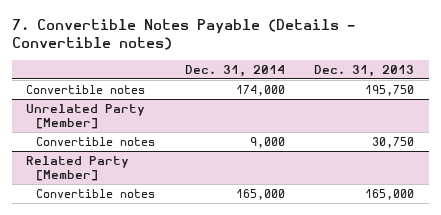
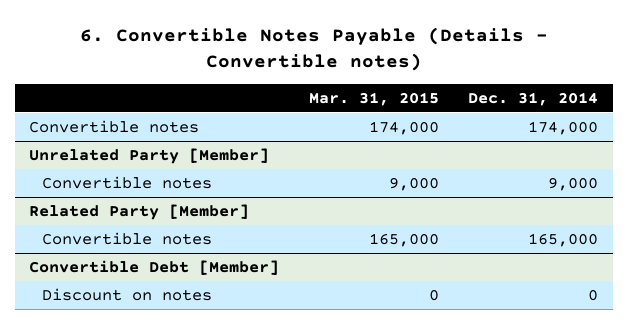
[11,18,355,51] 7. Convertible Notes Payable (Details - Convertible notes) -> [79,27,548,72] 6. Convertible Notes Payable (Details - Convertible notes)
[314,64,415,77] Dec. 31, 2013 -> none
none -> [308,91,439,106] Mar. 31, 2015
none -> [29,259,280,275] Convertible Debt [Member]
none -> [41,287,212,301] Discount on notes

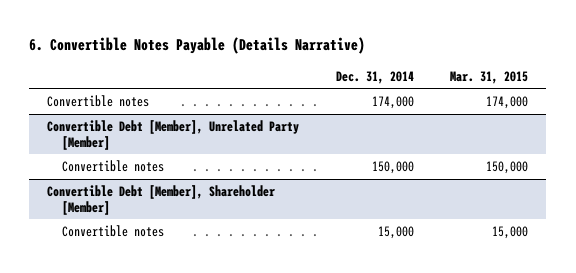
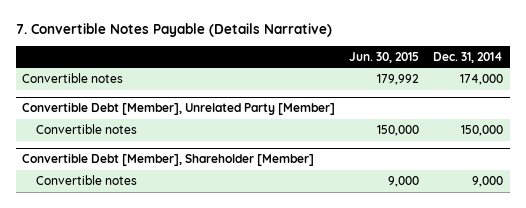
[29,37,366,55] 6. Convertible Notes Payable (Details Narrative) -> [15,22,332,37] 7. Convertible Notes Payable (Details Narrative)
[450,70,529,84] Mar. 31, 2015 -> none
none -> [349,51,420,63] Jun. 30, 2015
[377,226,414,240] 15,000 -> [472,175,504,187] 9,000

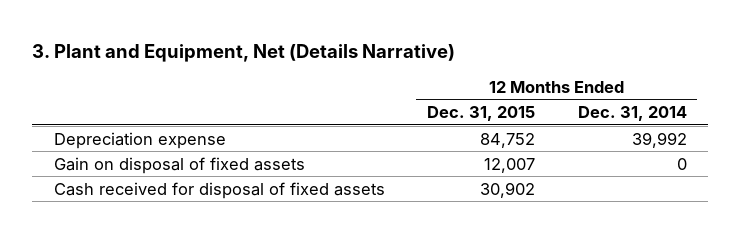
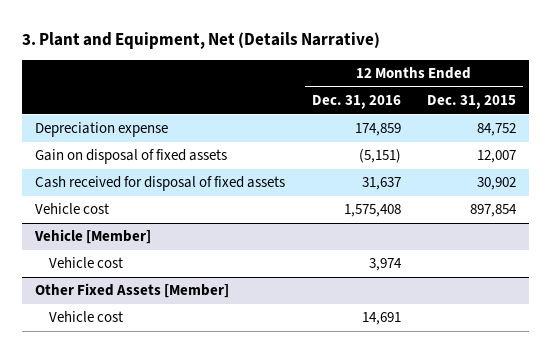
[577,105,687,121] Dec. 31, 2014 -> none
none -> [311,95,401,110] Dec. 31, 2016
none -> [35,203,110,215] Vehicle cost
none -> [34,229,152,245] Vehicle [Member]
none -> [49,257,124,269] Vehicle cost
none -> [35,283,230,299] Other Fixed Assets [Member]
none -> [49,311,124,323] Vehicle cost

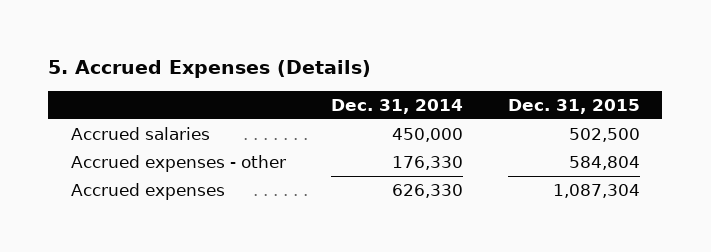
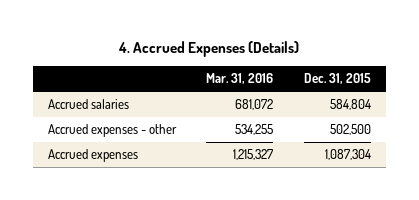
[48,60,372,79] 5. Accrued Expenses (Details) -> [118,40,300,57] 4. Accrued Expenses (Details)
[330,98,463,114] Dec. 31, 2014 -> none
none -> [206,73,274,85] Mar. 31, 2016
[568,127,640,142] 502,500 -> [329,99,371,111] 584,804
[568,155,640,170] 584,804 -> [329,124,371,136] 502,500

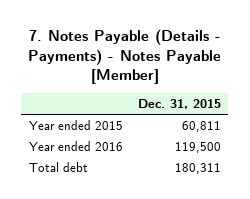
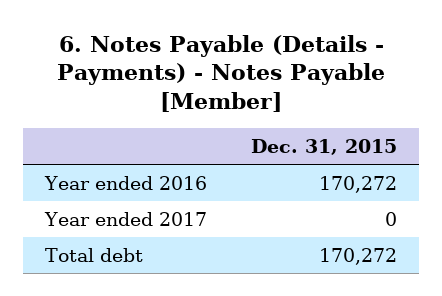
[27,29,221,85] 7. Notes Payable (Details - Payments) - Notes Payable [Member] -> [57,34,386,113] 6. Notes Payable (Details - Payments) - Notes Payable [Member]
[28,120,123,131] Year ended 2015 -> [44,175,208,190] Year ended 2016
[181,121,221,133] 60,811 -> [319,175,398,193] 170,272
[28,141,123,152] Year ended 2016 -> [44,211,208,226] Year ended 2017
[174,142,221,154] 119,500 -> [385,211,398,226] 0
[174,163,221,175] 180,311 -> [319,247,398,265] 170,272

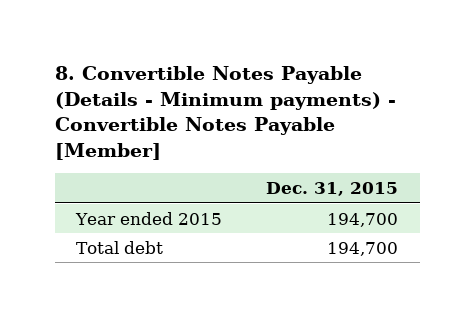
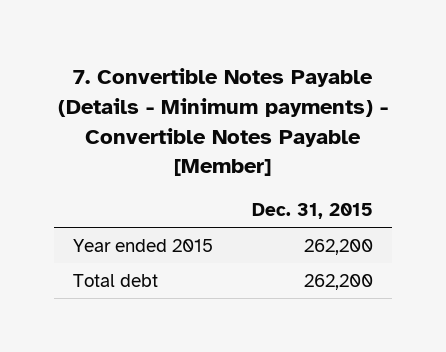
[54,66,396,160] 8. Convertible Notes Payable (Details - Minimum payments) - Convertible Notes Payable [Member] -> [58,67,389,177] 7. Convertible Notes Payable (Details - Minimum payments) - Convertible Notes Payable [Member]
[326,212,398,227] 194,700 -> [303,238,373,255] 262,200
[326,241,398,256] 194,700 -> [303,273,373,290] 262,200

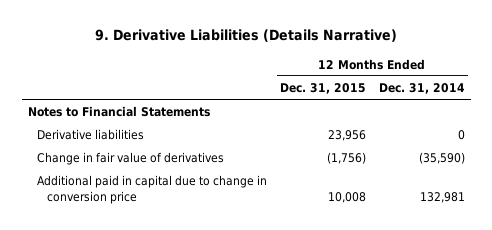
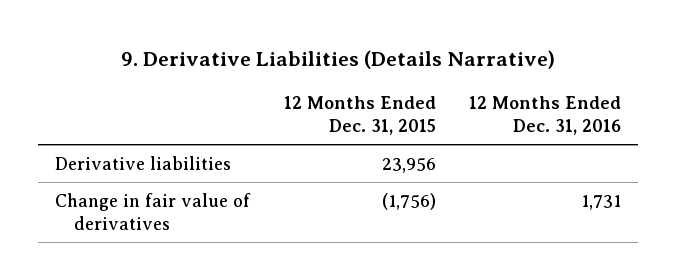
[378,82,465,94] Dec. 31, 2014 -> none
none -> [469,96,622,136] 12 Months Ended Dec. 31, 2016
[27,106,210,118] Notes to Financial Statements -> none
[37,175,268,204] Additional paid in capital due to change in conversion price -> none

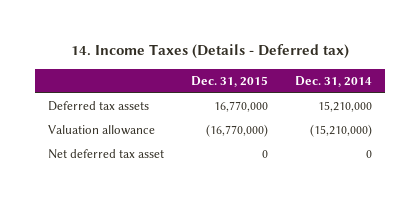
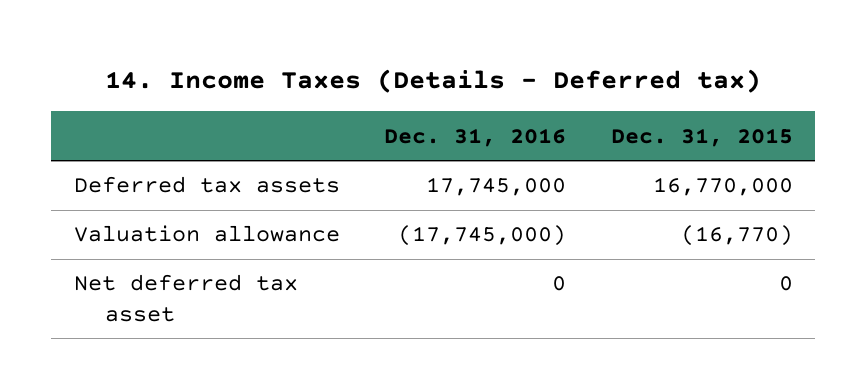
[294,75,372,87] Dec. 31, 2014 -> none
none -> [384,127,567,147] Dec. 31, 2016
[205,124,268,138] (16,770,000) -> [680,225,793,247] (16,770)

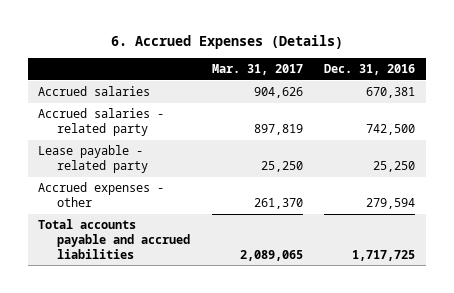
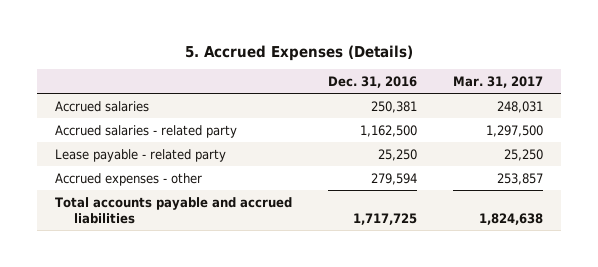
[110,34,343,49] 6. Accrued Expenses (Details) -> [184,44,413,61] 5. Accrued Expenses (Details)
[253,87,303,99] 904,626 -> [496,100,543,113] 248,031
[366,87,416,99] 670,381 -> [370,100,417,113] 250,381
[253,123,303,135] 897,819 -> [485,124,543,137] 1,297,500
[366,123,416,135] 742,500 -> [359,124,417,137] 1,162,500
[253,197,303,209] 261,370 -> [496,172,543,185] 253,857
[239,249,303,261] 2,089,065 -> [478,212,543,225] 1,824,638

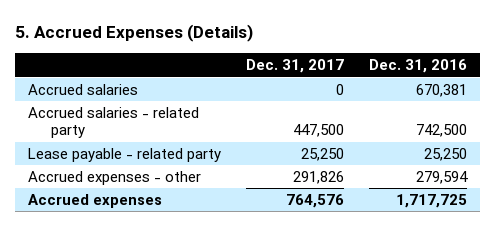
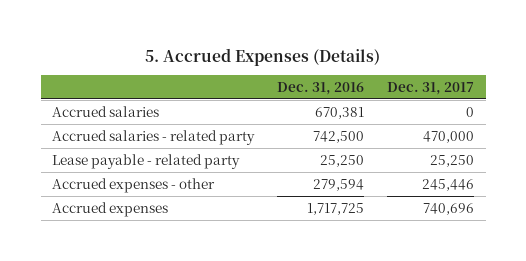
[293,124,345,138] 447,500 -> [423,130,475,143] 470,000
[293,170,345,184] 291,826 -> [422,178,475,191] 245,446
[286,193,345,208] 764,576 -> [423,202,475,215] 740,696

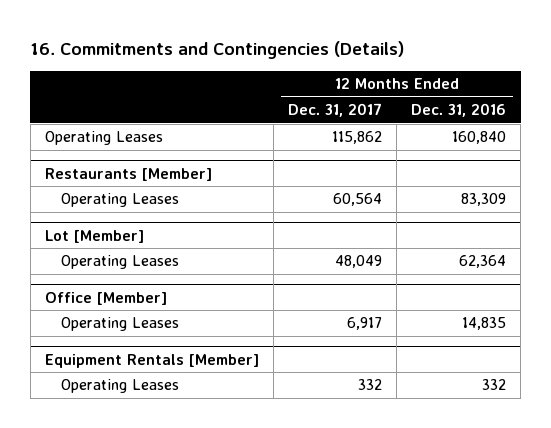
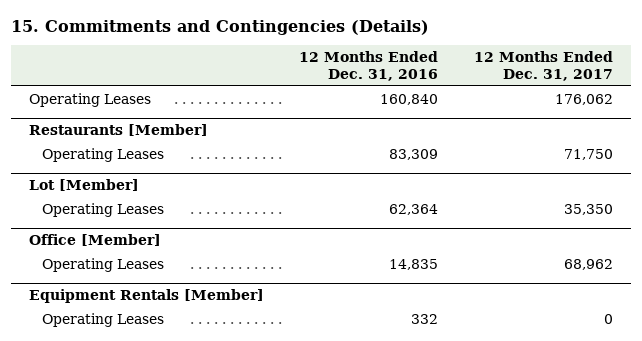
[30,40,405,59] 16. Commitments and Contingencies (Details) -> [11,19,430,35] 15. Commitments and Contingencies (Details)
[331,131,382,145] 115,862 -> [554,93,613,105] 176,062
[332,193,382,207] 60,564 -> [563,148,613,160] 71,750
[334,255,382,269] 48,049 -> [563,203,613,215] 35,350
[346,317,382,331] 6,917 -> [563,258,613,270] 68,962
[357,379,382,391] 332 -> [603,313,613,324] 0

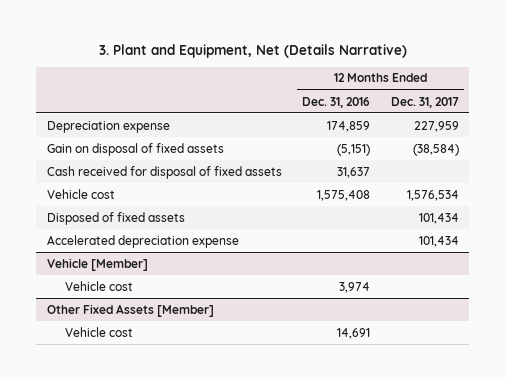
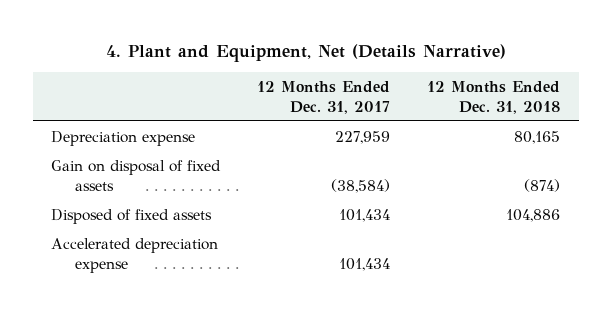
[98,43,407,58] 3. Plant and Equipment, Net (Details Narrative) -> [105,43,506,62] 4. Plant and Equipment, Net (Details Narrative)
[302,96,371,108] Dec. 31, 2016 -> none
none -> [427,80,561,114] 12 Months Ended Dec. 31, 2018
[46,165,282,179] Cash received for disposal of fixed assets -> none
[46,188,115,199] Vehicle cost -> none
[46,257,148,271] Vehicle [Member] -> none
[64,280,133,291] Vehicle cost -> none
[46,303,214,317] Other Fixed Assets [Member] -> none
[64,326,133,337] Vehicle cost -> none

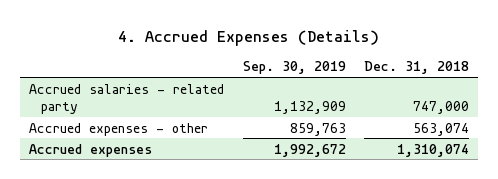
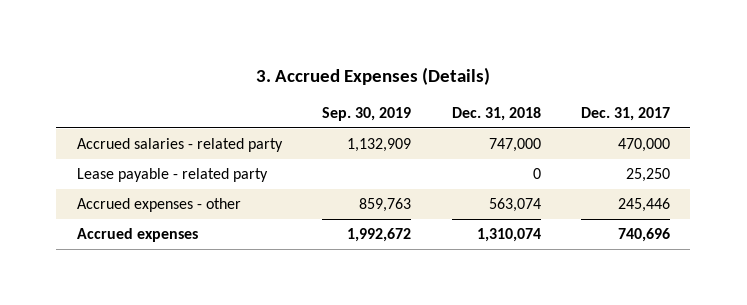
[118,29,380,46] 4. Accrued Expenses (Details) -> [256,66,491,85] 3. Accrued Expenses (Details)
none -> [581,106,671,121] Dec. 31, 2017
none -> [76,168,268,183] Lease payable - related party

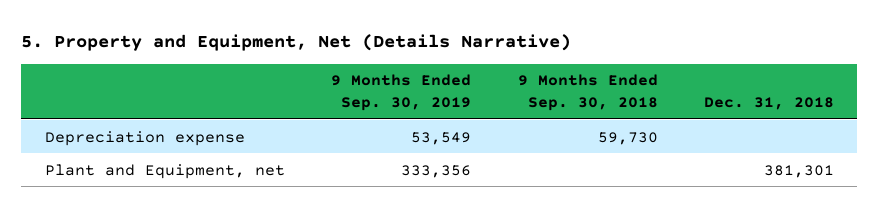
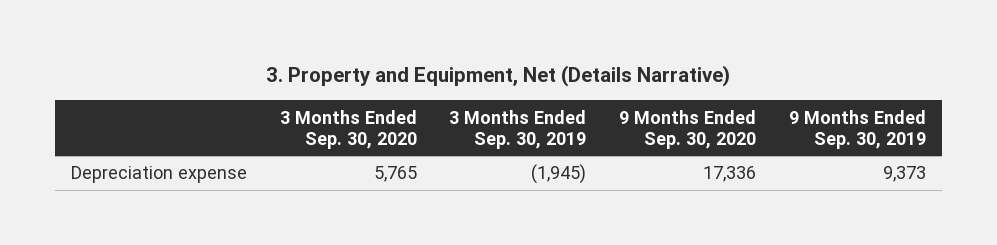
[21,34,572,52] 5. Property and Equipment, Net (Details Narrative) -> [266,65,731,88] 3. Property and Equipment, Net (Details Narrative)
[517,74,658,111] 9 Months Ended Sep. 30, 2018 -> none
[704,96,835,110] Dec. 31, 2018 -> none
none -> [279,109,417,149] 3 Months Ended Sep. 30, 2020
none -> [449,109,587,149] 3 Months Ended Sep. 30, 2019
none -> [618,109,756,149] 9 Months Ended Sep. 30, 2020
[44,163,285,179] Plant and Equipment, net -> none
[411,131,472,145] 53,549 -> [882,166,926,183] 9,373

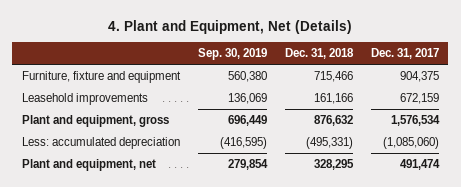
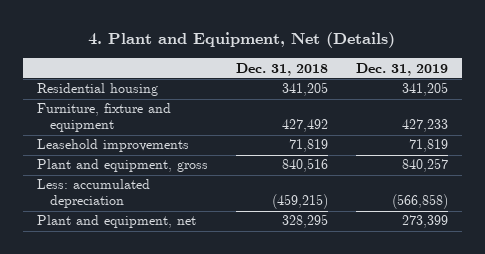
[197,48,267,61] Sep. 30, 2019 -> none
[371,48,440,60] Dec. 31, 2017 -> none
none -> [355,62,448,76] Dec. 31, 2019
none -> [37,83,159,97] Residential housing
[313,71,353,83] 715,466 -> [281,119,328,133] 427,492
[313,93,353,105] 161,166 -> [288,139,328,153] 71,819
[313,115,353,127] 876,632 -> [281,158,328,173] 840,516
[305,137,353,150] (495,331) -> [271,194,328,210] (459,215)

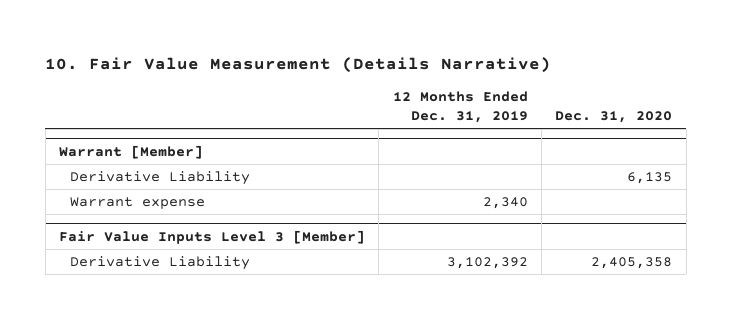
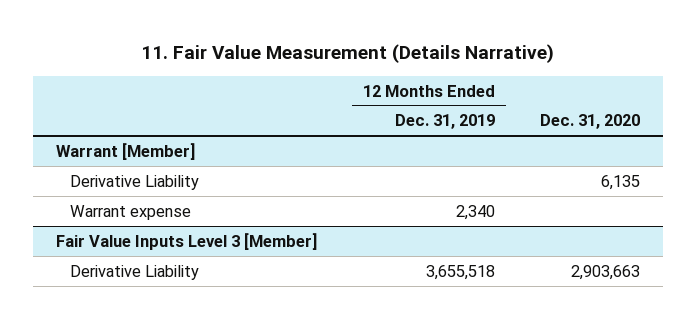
[45,56,552,73] 10. Fair Value Measurement (Details Narrative) -> [140,44,554,64] 11. Fair Value Measurement (Details Narrative)
[446,257,528,270] 3,102,392 -> [425,264,495,280] 3,655,518
[591,257,673,270] 2,405,358 -> [570,264,640,280] 2,903,663

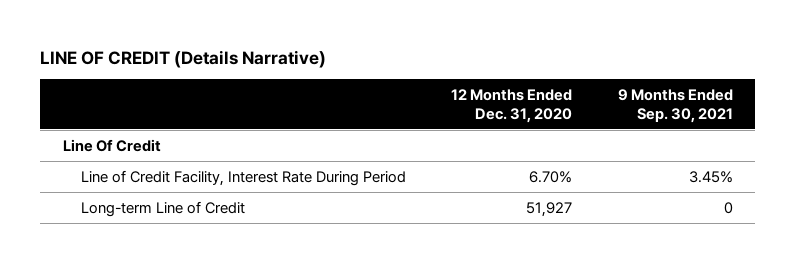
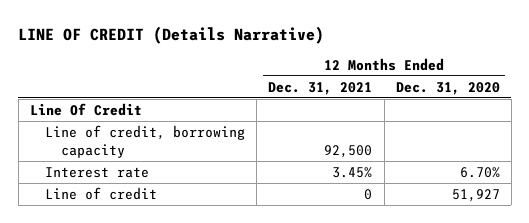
[617,88,733,123] 9 Months Ended Sep. 30, 2021 -> none
none -> [268,81,373,95] Dec. 31, 2021
none -> [45,124,246,158] Line of credit, borrowing capacity
[81,169,407,186] Line of Credit Facility, Interest Rate During Period -> [45,166,150,178] Interest rate
[81,200,246,217] Long-term Line of Credit -> [45,186,158,200] Line of credit

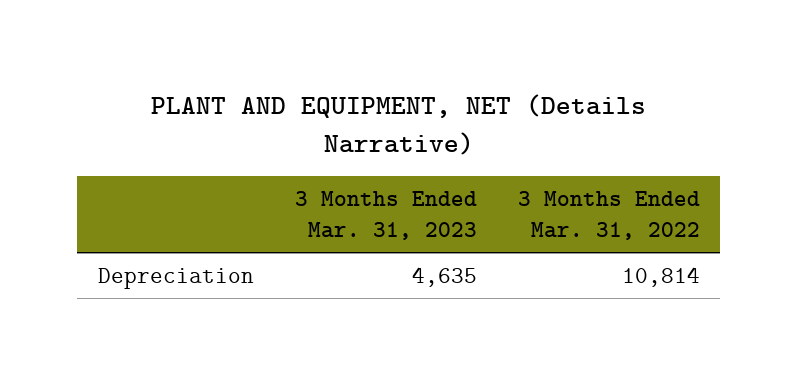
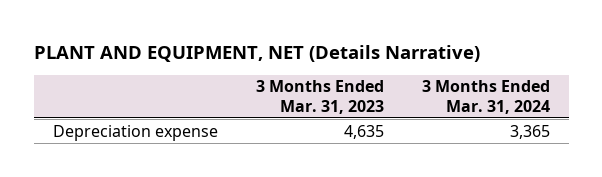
[517,191,700,241] 3 Months Ended Mar. 31, 2022 -> none
none -> [421,80,550,114] 3 Months Ended Mar. 31, 2024
[97,268,254,290] Depreciation -> [52,124,218,141] Depreciation expense

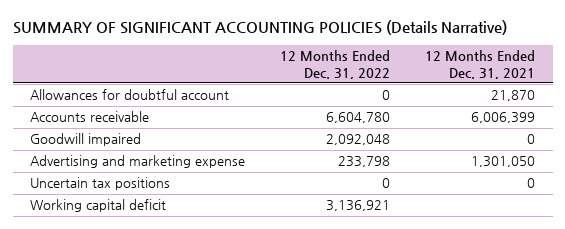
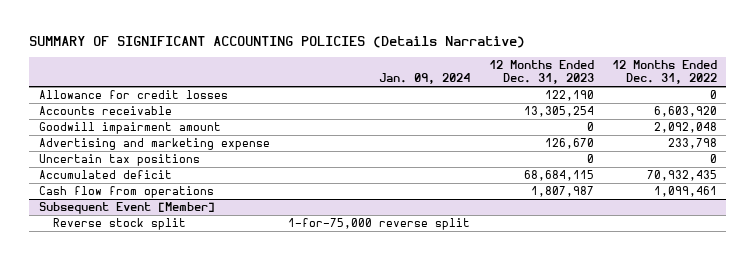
[425,50,536,79] 12 Months Ended Dec. 31, 2021 -> none
none -> [379,73,471,85] Jan. 09, 2024
none -> [488,59,594,85] 12 Months Ended Dec. 31, 2023
[30,89,230,101] Allowances for doubtful account -> [38,90,228,100] Allowance for credit losses
[326,112,391,124] 6,604,780 -> [654,106,718,118] 6,603,920
[30,133,142,147] Goodwill impaired -> [38,122,221,135] Goodwill impairment amount
[30,199,167,213] Working capital deficit -> none
none -> [38,170,172,180] Accumulated deficit
none -> [38,186,214,199] Cash flow from operations
none -> [38,202,215,215] Subsequent Event [Member]
none -> [52,218,186,231] Reverse stock split

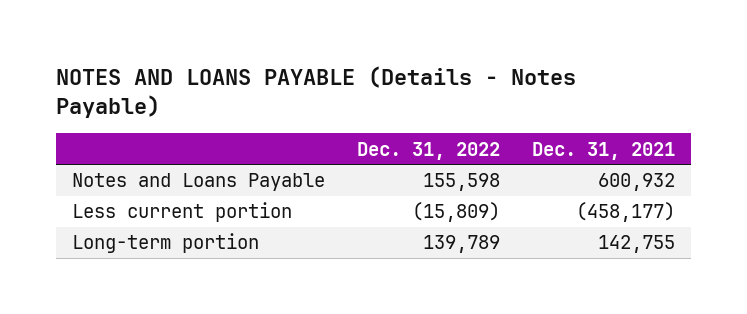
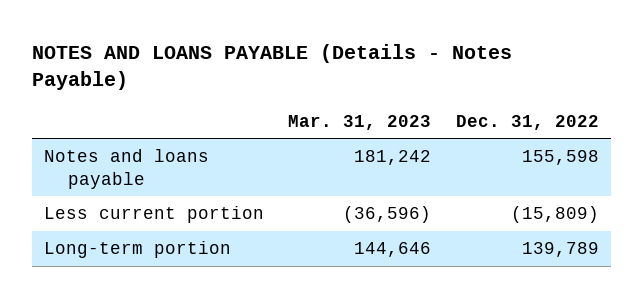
[531,141,675,160] Dec. 31, 2021 -> none
none -> [288,114,432,130] Mar. 31, 2023
[71,173,325,192] Notes and Loans Payable -> [44,149,210,189] Notes and loans payable

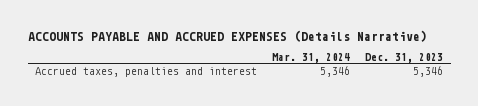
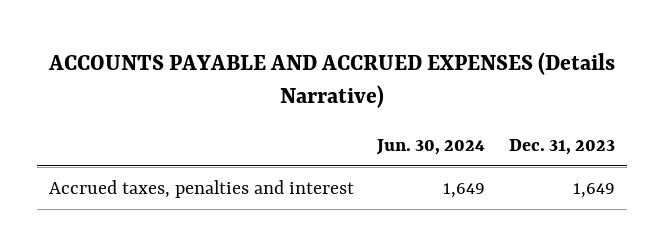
[272,52,351,63] Mar. 31, 2024 -> none
none -> [376,138,486,155] Jun. 30, 2024
[413,65,444,77] 5,346 -> [573,182,616,198] 1,649

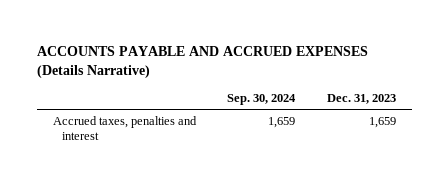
[376,138,486,155] Jun. 30, 2024 -> none
none -> [227,94,297,106] Sep. 30, 2024
[573,182,616,198] 1,649 -> [368,116,396,128] 1,659

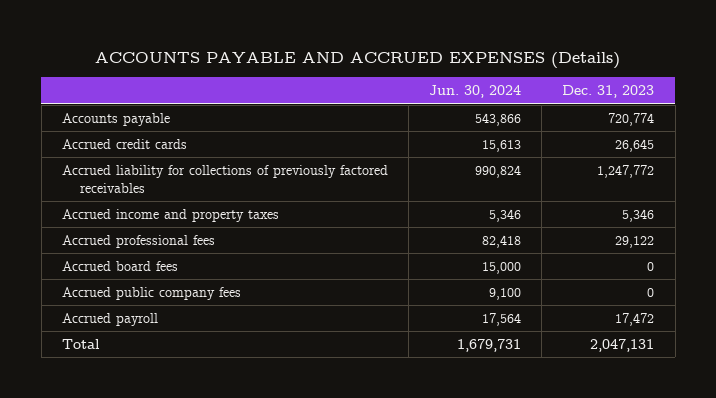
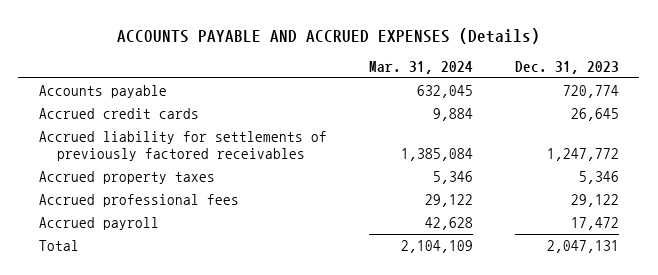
[429,85,522,99] Jun. 30, 2024 -> none
none -> [368,60,473,74] Mar. 31, 2024
[61,165,388,193] Accrued liability for collections of previously factored receivables -> [39,130,328,161] Accrued liability for settlements of previously factored receivables
[61,209,279,223] Accrued income and property taxes -> [39,170,216,184] Accrued property taxes
[61,261,178,272] Accrued board fees -> none
[61,287,241,301] Accrued public company fees -> none

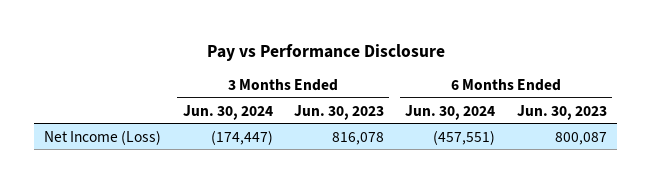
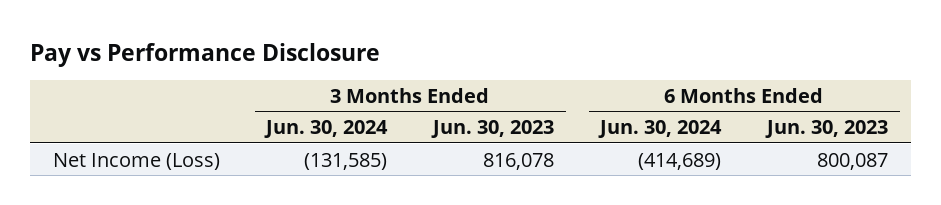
[210,129,273,145] (174,447) -> [304,152,388,170] (131,585)
[433,129,496,145] (457,551) -> [638,152,722,170] (414,689)

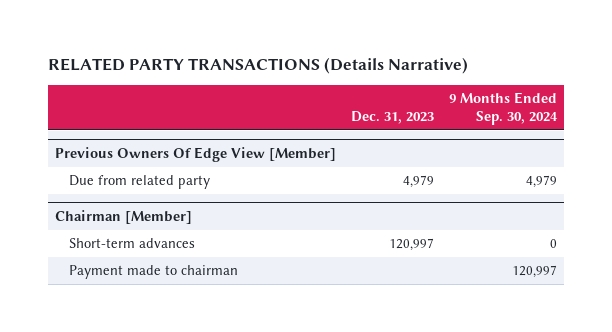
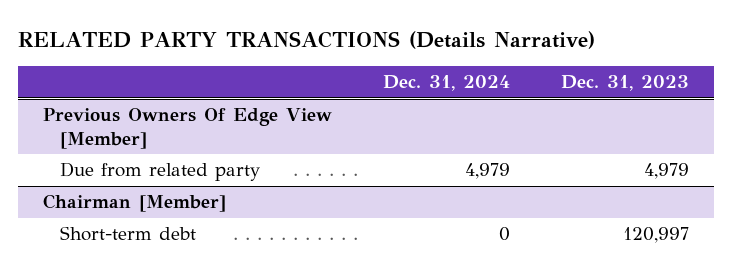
[448,92,558,125] 9 Months Ended Sep. 30, 2024 -> none
none -> [383,75,511,92] Dec. 31, 2024
[69,265,239,280] Payment made to chairman -> none
[69,238,196,249] Short-term advances -> [60,226,197,242] Short-term debt

